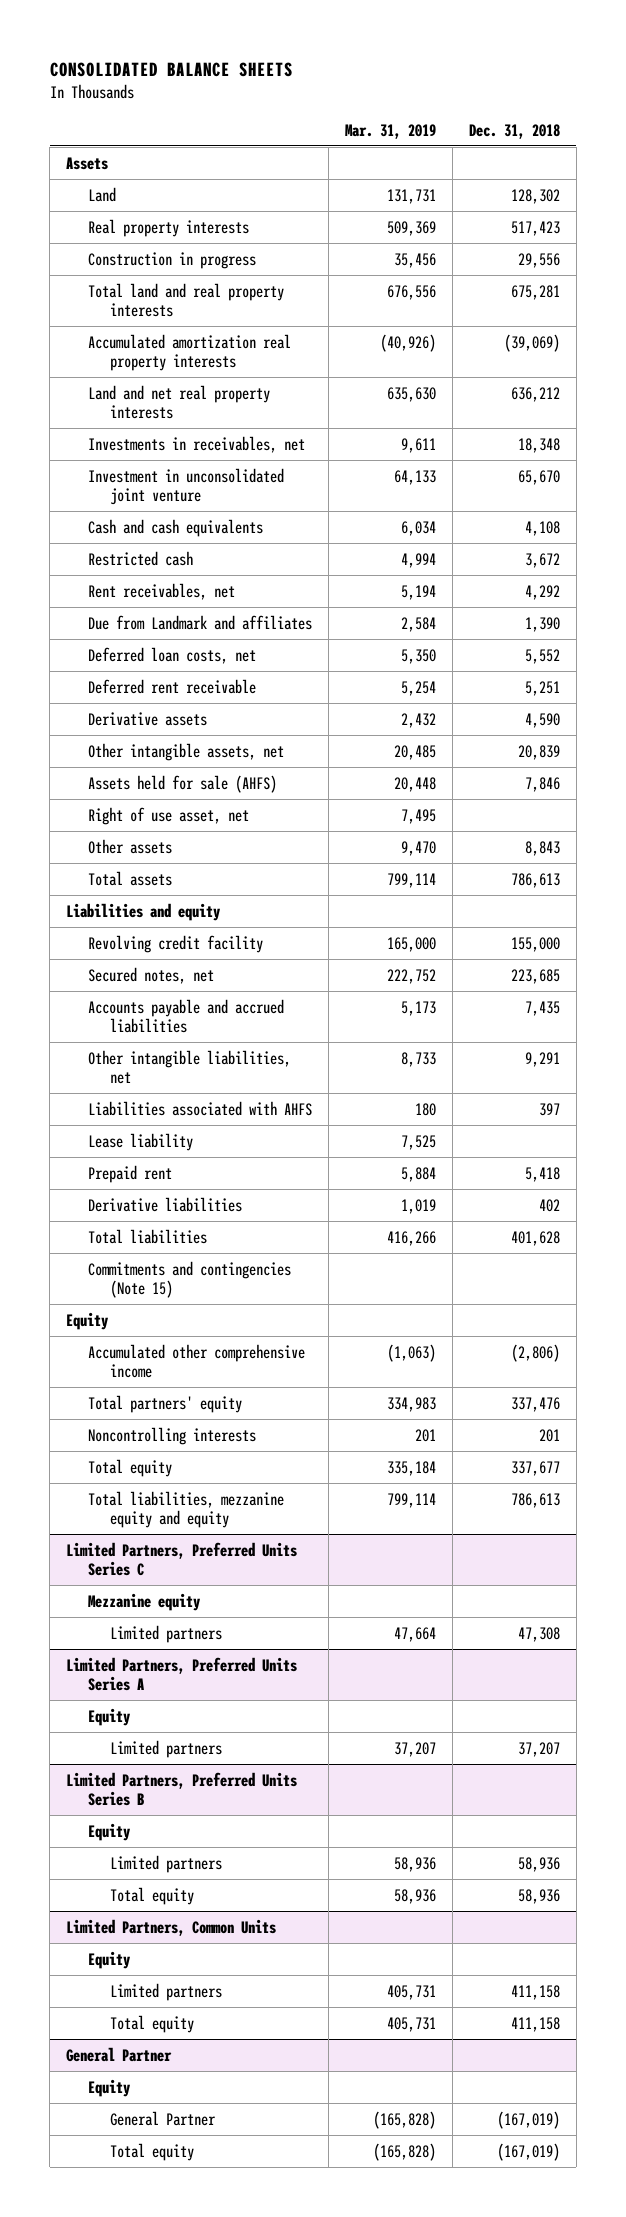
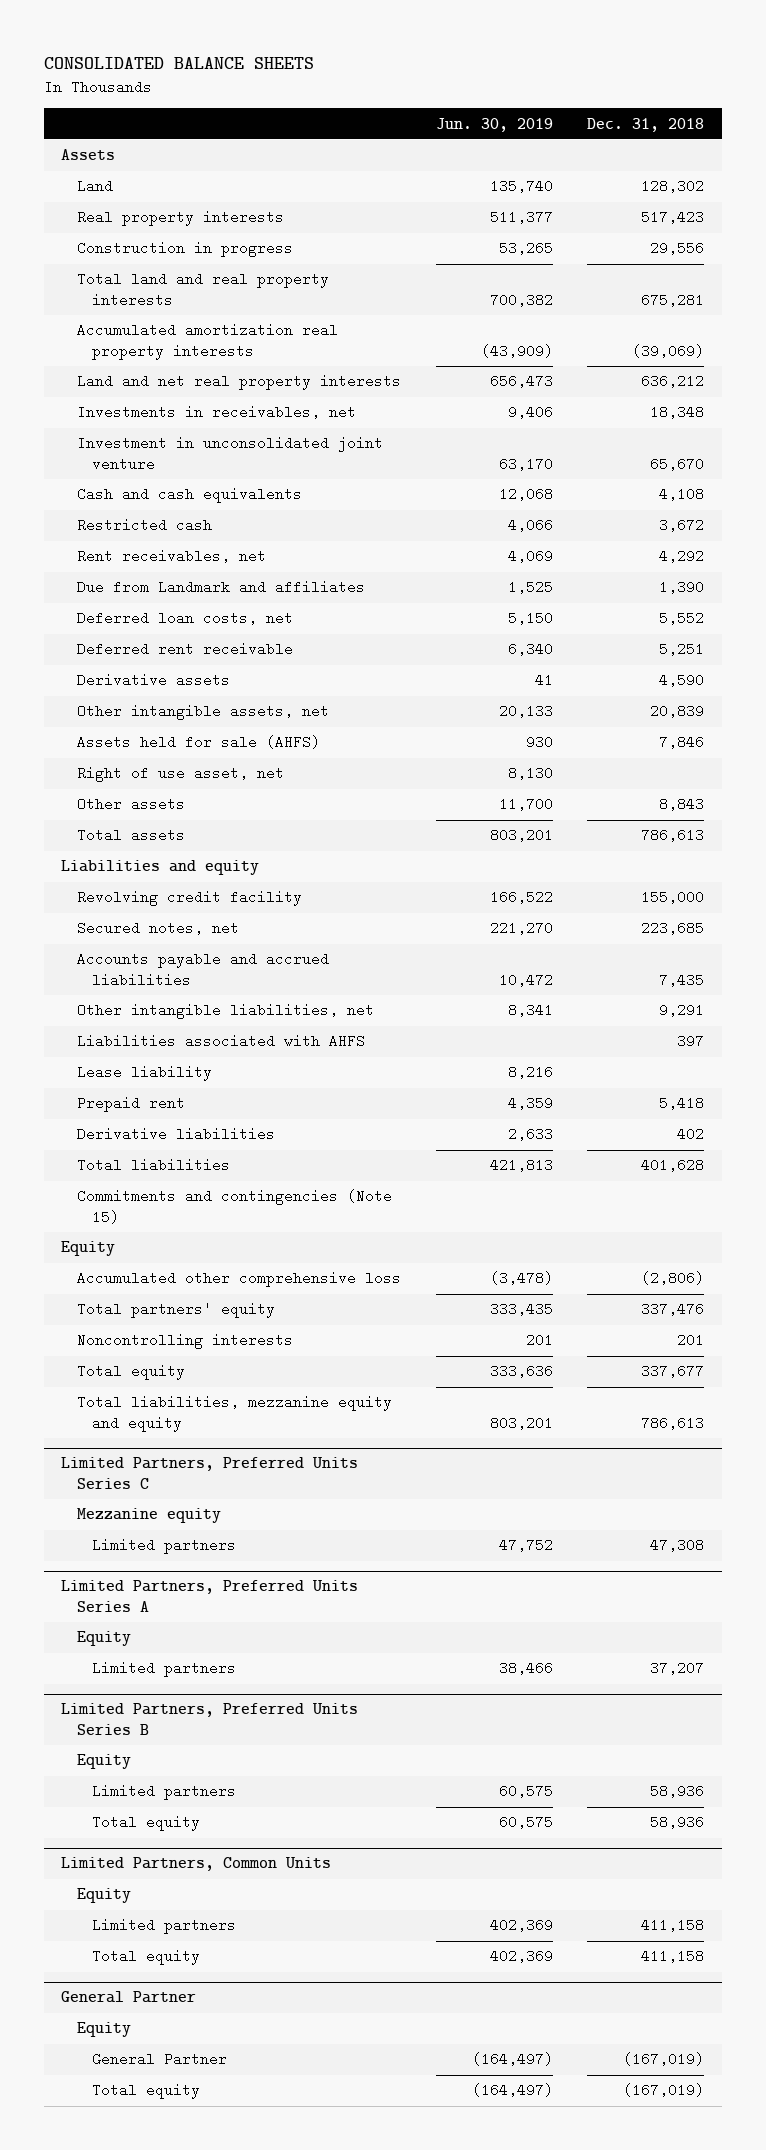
[345,123,437,139] Mar. 31, 2019 -> none
none -> [435,117,553,132] Jun. 30, 2019
[88,1343,306,1378] Accumulated other comprehensive income -> [76,1271,401,1288] Accumulated other comprehensive loss

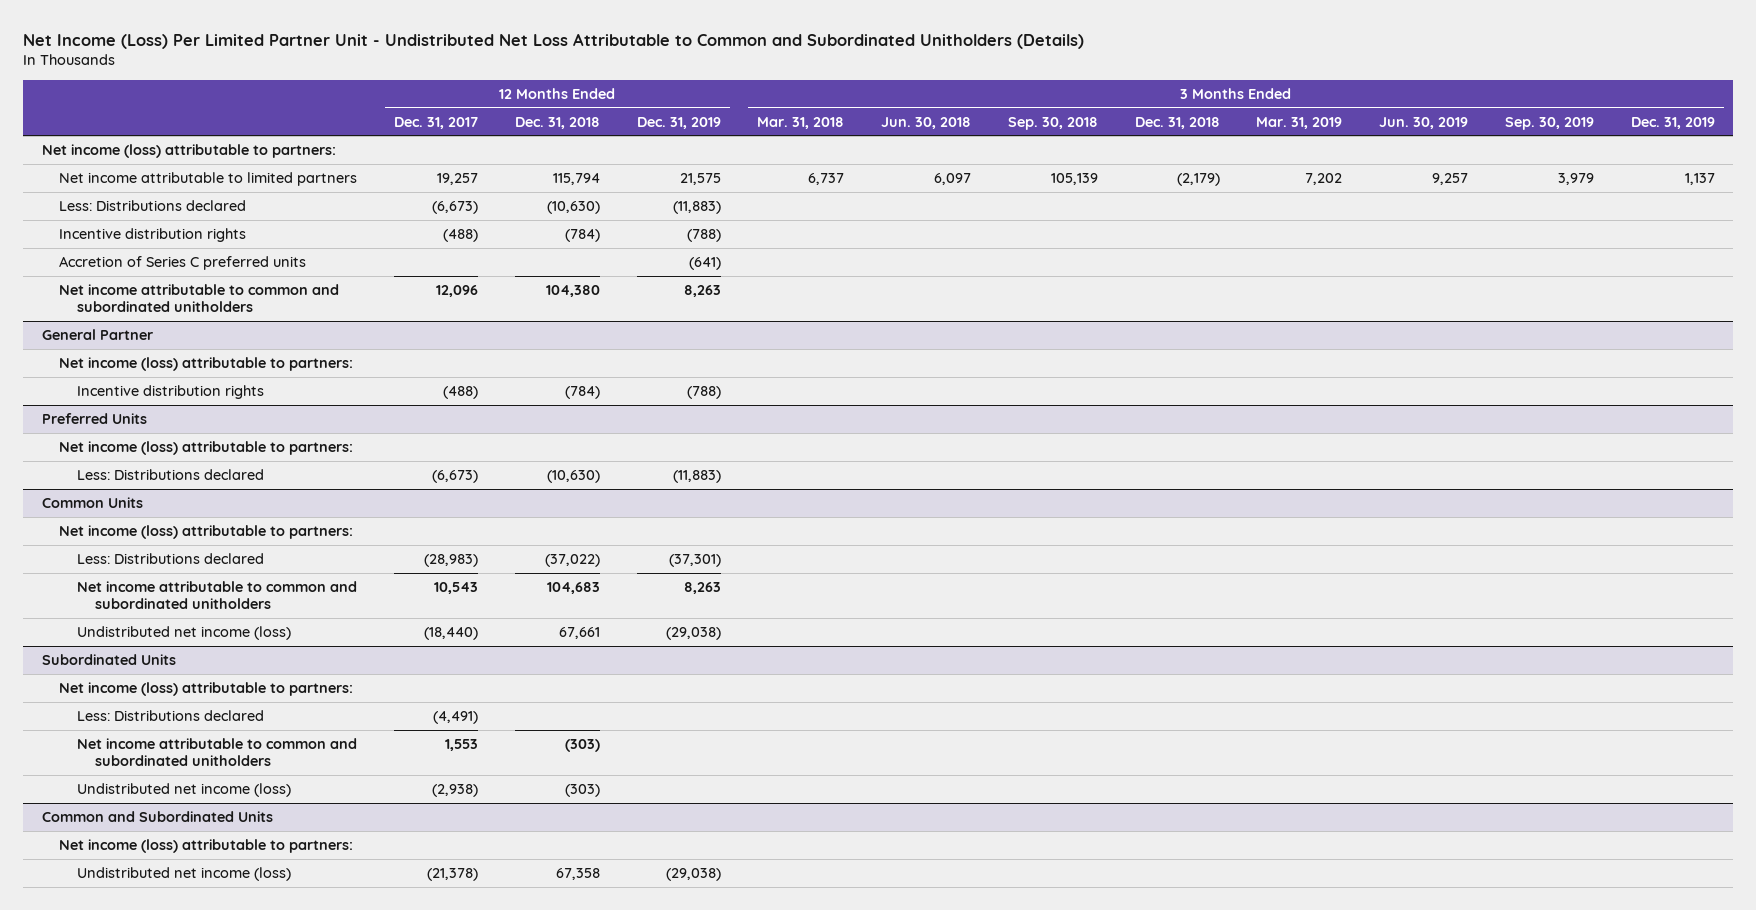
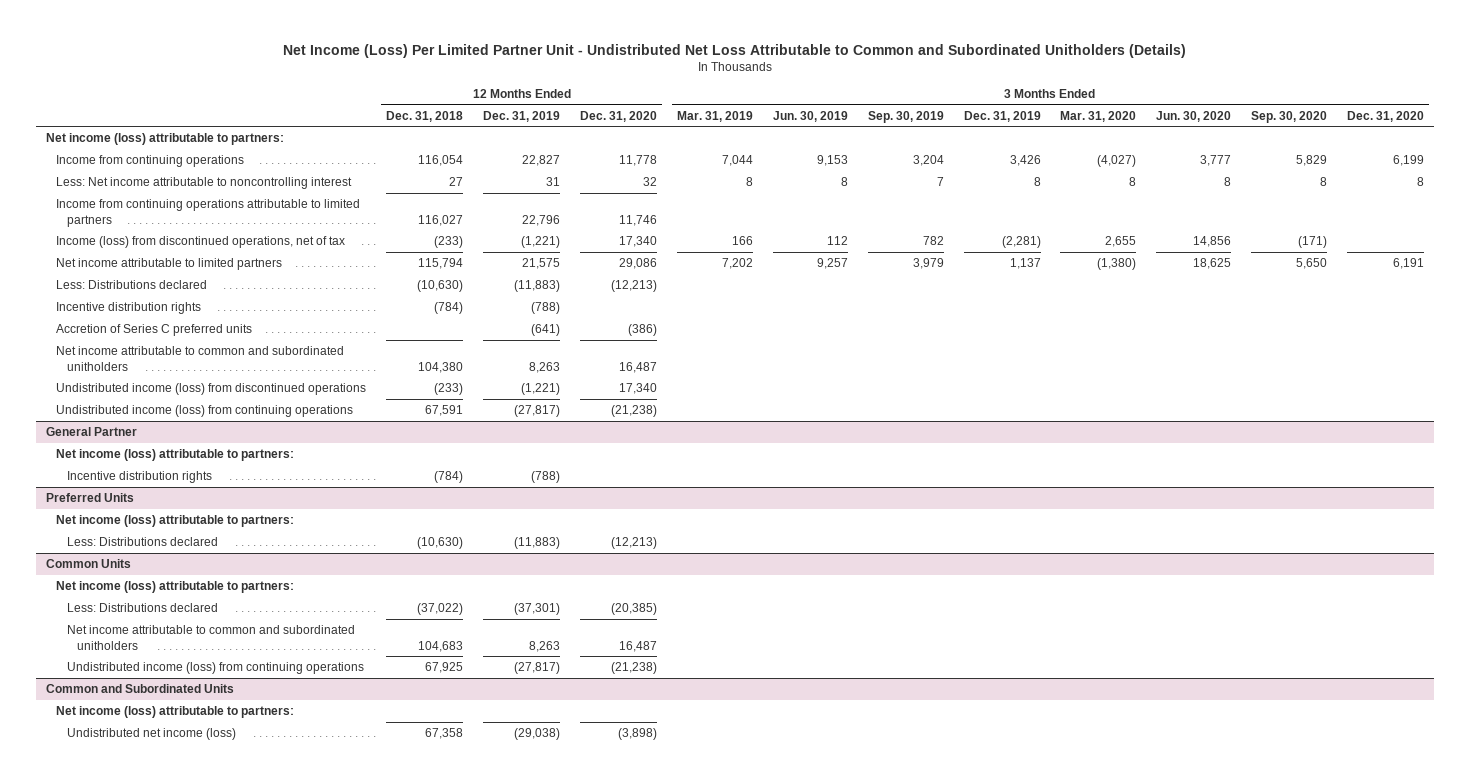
[394,116,479,129] Dec. 31, 2017 -> none
[757,116,845,129] Mar. 31, 2018 -> none
[881,116,972,129] Jun. 30, 2018 -> none
[1007,116,1098,130] Sep. 30, 2018 -> none
[1134,116,1220,129] Dec. 31, 2018 -> none
none -> [579,110,657,122] Dec. 31, 2020
none -> [1060,110,1137,122] Mar. 31, 2020
none -> [1156,110,1232,122] Jun. 30, 2020
none -> [1251,110,1328,123] Sep. 30, 2020
none -> [1347,110,1425,122] Dec. 31, 2020
none -> [56,155,245,168] Income from continuing operations
none -> [56,177,353,190] Less: Net income attributable to noncontrolling interest
none -> [56,199,361,227] Income from continuing operations attributable to limited partners
none -> [56,236,346,249] Income (loss) from discontinued operations, net of tax
none -> [56,383,367,396] Undistributed income (loss) from discontinued operations
none -> [56,405,354,418] Undistributed income (loss) from continuing operations
[77,626,292,641] Undistributed net income (loss) -> none
[41,654,176,666] Subordinated Units -> none
[59,682,354,697] Net income (loss) attributable to partners: -> none
[77,710,265,722] Less: Distributions declared -> none
[77,738,358,767] Net income attributable to common and subordinated unitholders -> none
[77,783,292,798] Undistributed net income (loss) -> none
none -> [66,662,364,675] Undistributed income (loss) from continuing operations

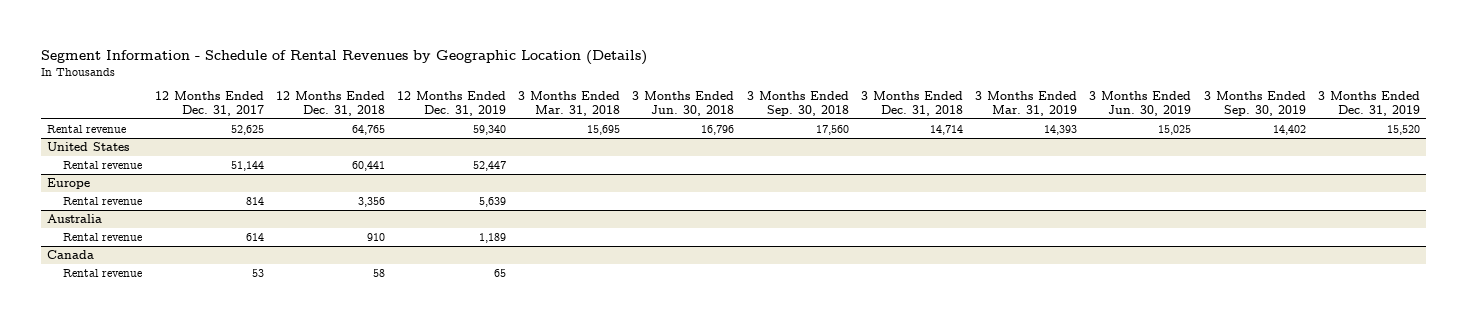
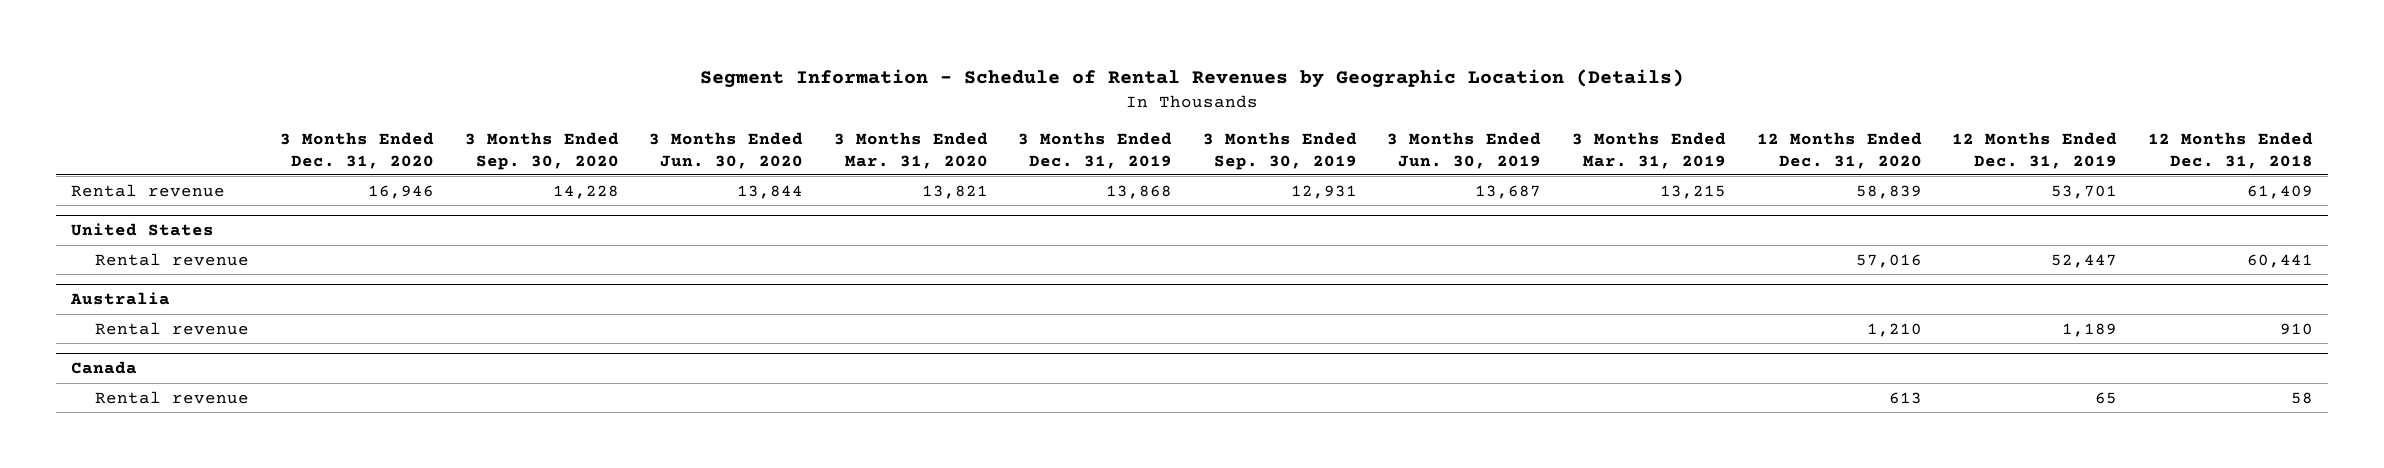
[154,91,264,117] 12 Months Ended Dec. 31, 2017 -> none
[518,91,621,117] 3 Months Ended Mar. 31, 2018 -> none
[632,91,735,117] 3 Months Ended Jun. 30, 2018 -> none
[746,91,849,117] 3 Months Ended Sep. 30, 2018 -> none
[860,91,963,117] 3 Months Ended Dec. 31, 2018 -> none
none -> [279,131,434,169] 3 Months Ended Dec. 31, 2020
none -> [464,131,619,170] 3 Months Ended Sep. 30, 2020
none -> [649,131,804,169] 3 Months Ended Jun. 30, 2020
none -> [833,131,988,169] 3 Months Ended Mar. 31, 2020
none -> [1756,131,1922,169] 12 Months Ended Dec. 31, 2020
[351,124,385,135] 64,765 -> [2246,184,2313,199] 61,409
[473,124,507,135] 59,340 -> [2051,184,2118,199] 53,701
[1044,124,1078,135] 14,393 -> [1659,184,1726,199] 13,215
[1158,124,1192,135] 15,025 -> [1475,184,1542,199] 13,687
[1272,124,1306,135] 14,402 -> [1290,184,1357,199] 12,931
[1386,124,1420,135] 15,520 -> [1106,184,1173,199] 13,868
[47,177,91,189] Europe -> none
[63,196,143,205] Rental revenue -> none

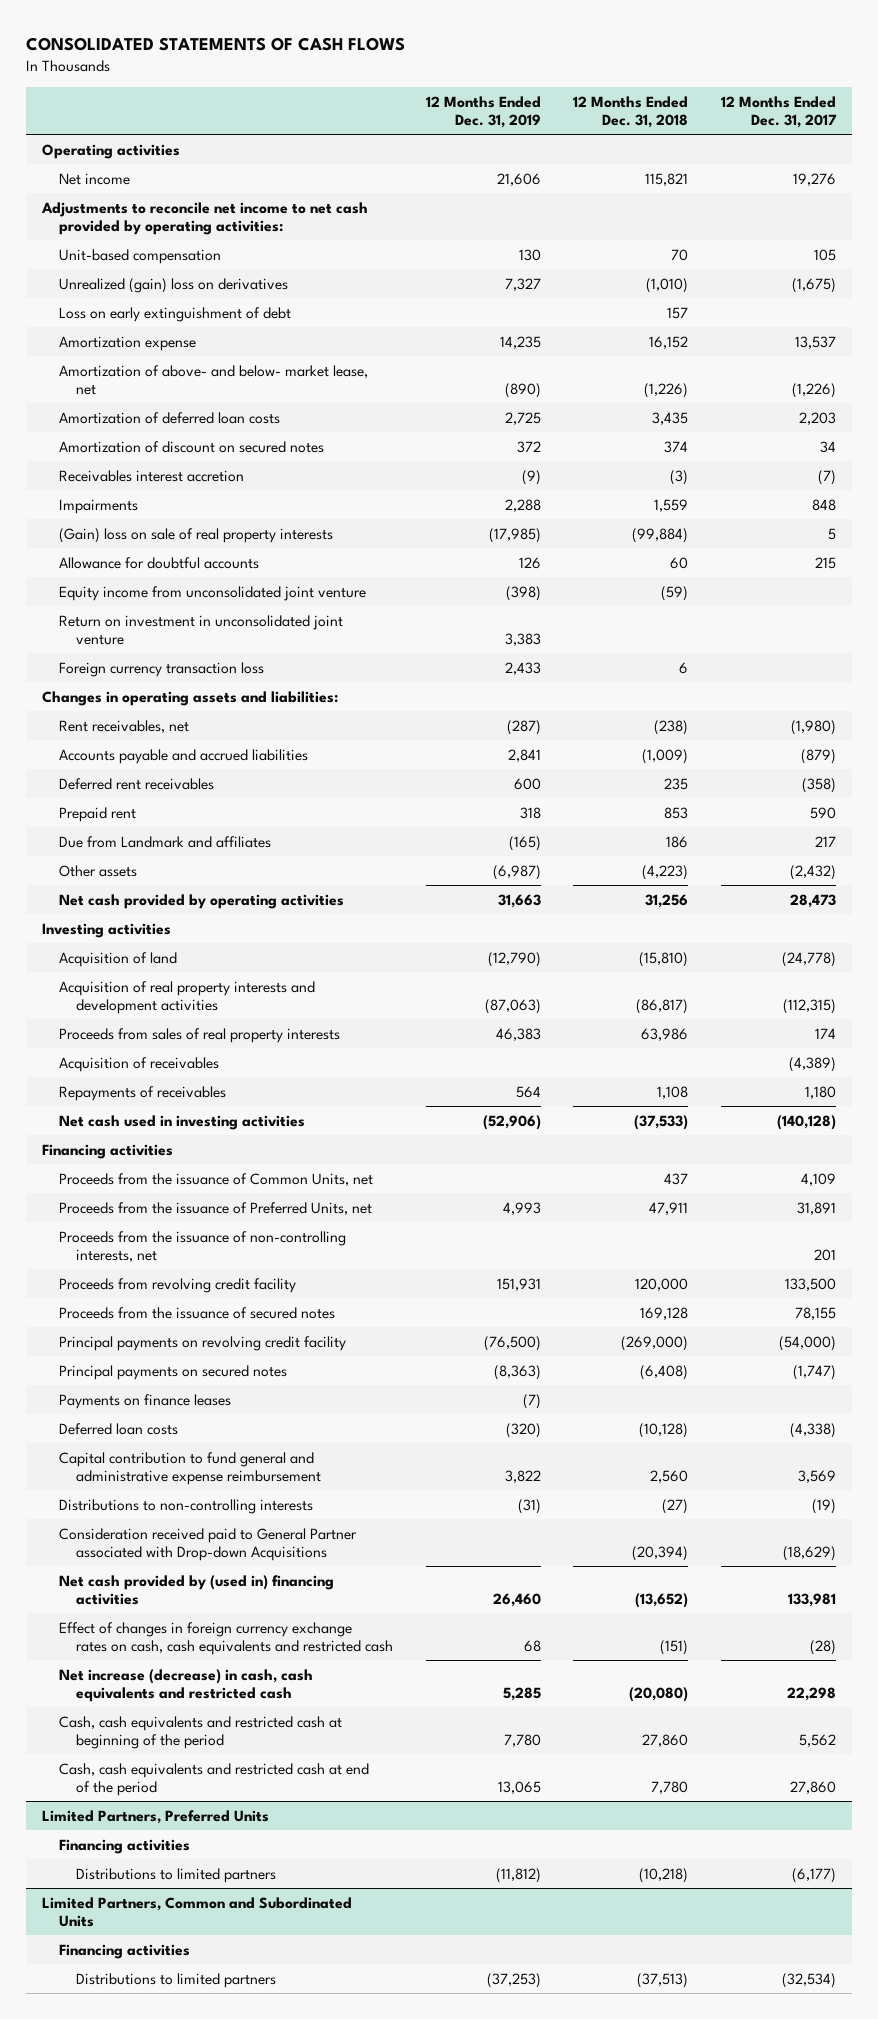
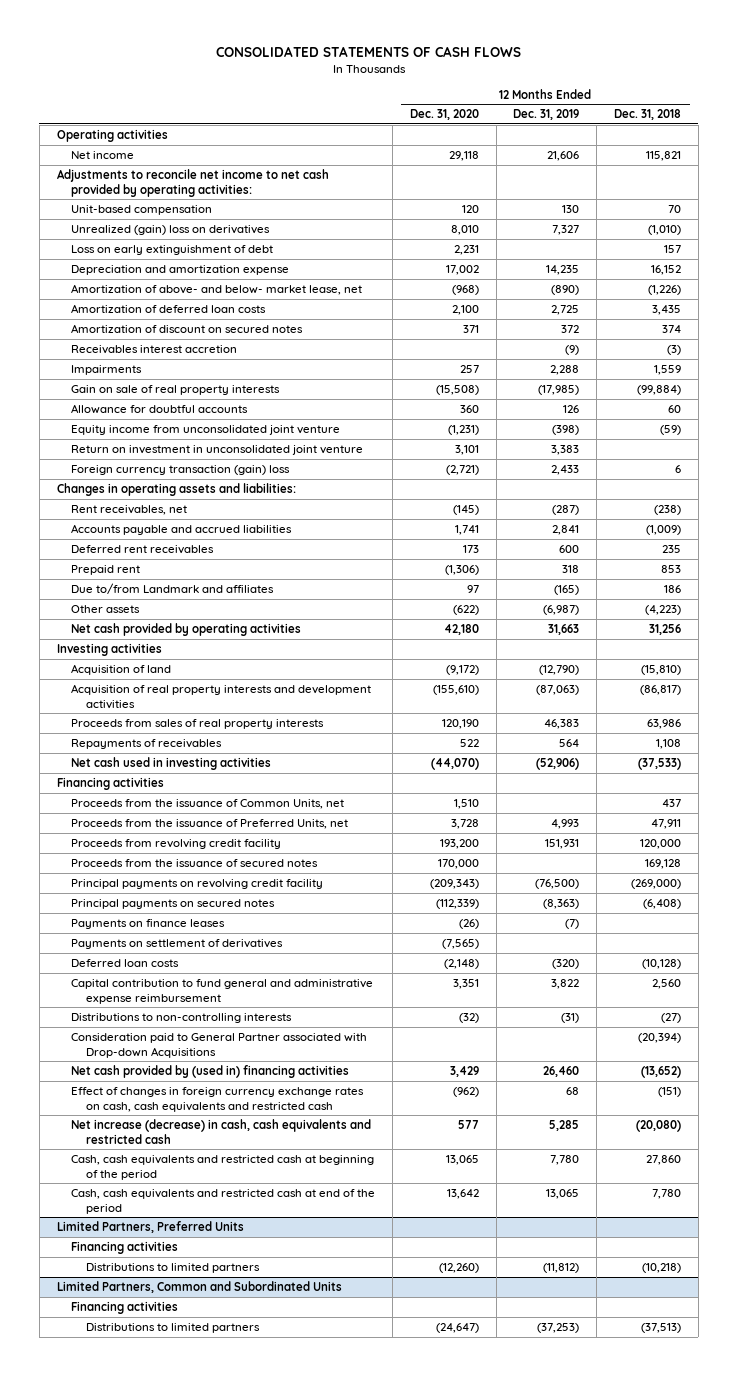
[720,95,837,128] 12 Months Ended Dec. 31, 2017 -> none
none -> [409,109,479,121] Dec. 31, 2020
[59,335,197,351] Amortization expense -> [71,264,290,275] Depreciation and amortization expense
[59,527,334,543] (Gain) loss on sale of real property interests -> [71,384,281,395] Gain on sale of real property interests
[59,661,265,677] Foreign currency transaction loss -> [71,464,291,475] Foreign currency transaction (gain) loss
[59,835,272,848] Due from Landmark and affiliates -> [71,582,275,594] Due to/from Landmark and affiliates
[59,1056,220,1072] Acquisition of receivables -> none
[59,1230,347,1262] Proceeds from the issuance of non-controlling interests, net -> none
none -> [71,938,284,949] Payments on settlement of derivatives
[59,1527,358,1561] Consideration received paid to General Partner associated with Drop-down Acquisitions -> [71,1032,368,1058] Consideration paid to General Partner associated with Drop-down Acquisitions

